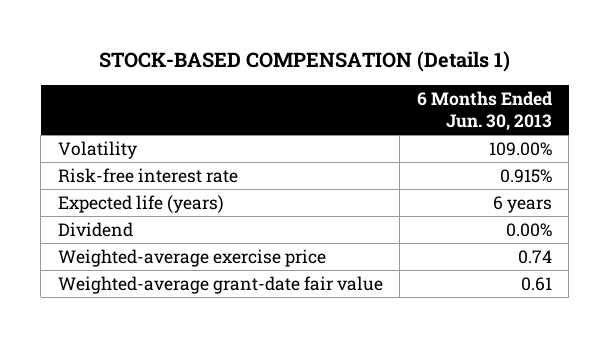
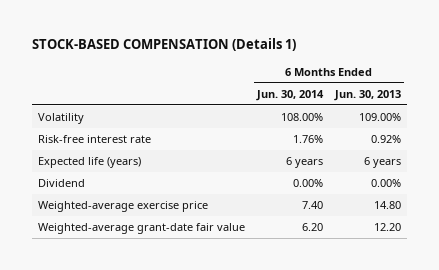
none -> [255,89,324,101] Jun. 30, 2014
[499,168,552,183] 0.915% -> [370,134,401,143] 0.92%
[517,249,552,264] 0.74 -> [373,200,401,209] 14.80
[520,276,552,291] 0.61 -> [373,222,401,231] 12.20

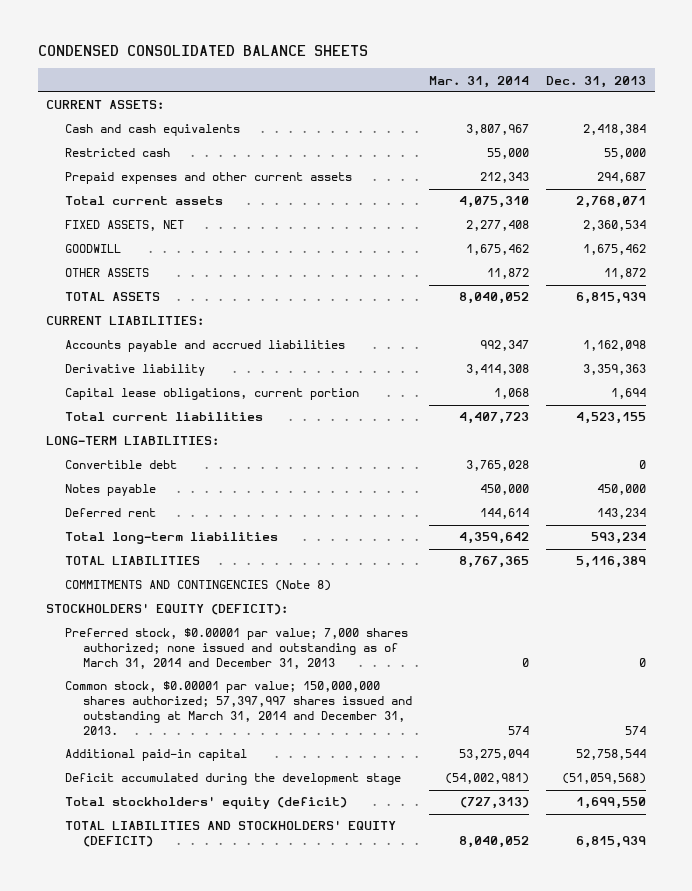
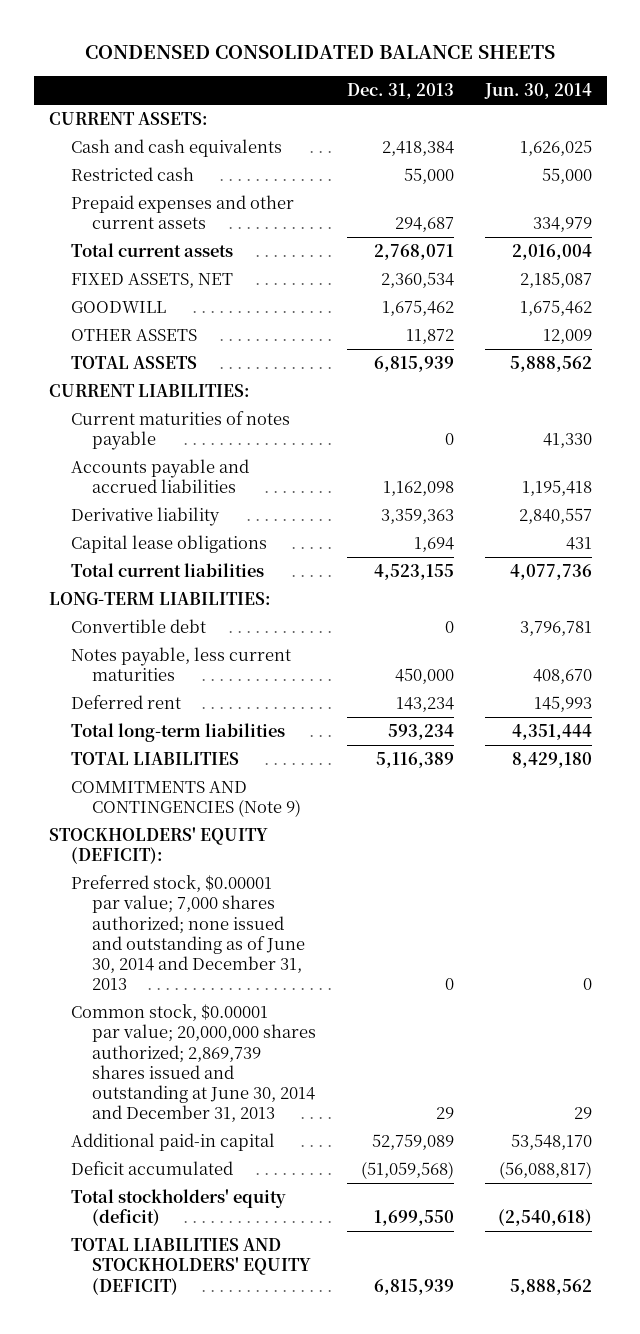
[428,75,529,88] Mar. 31, 2014 -> none
none -> [483,83,592,100] Jun. 30, 2014
none -> [70,411,290,451] Current maturities of notes payable
[64,388,359,401] Capital lease obligations, current portion -> [70,535,267,554] Capital lease obligations
[64,484,156,497] Notes payable -> [70,647,291,682] Notes payable, less current maturities
[64,580,331,592] COMMITMENTS AND CONTINGENCIES (Note 8) -> [70,781,302,818] COMMITMENTS AND CONTINGENCIES (Note 9)
[64,628,408,670] Preferred stock, $0.00001 par value; 7,000 shares authorized; none issued and outstanding as of March 31, 2014 and December 31, 2013 -> [70,875,306,991] Preferred stock, $0.00001 par value; 7,000 shares authorized; none issued and outstanding as of June 30, 2014 and December 31, 2013
[64,681,412,736] Common stock, $0.00001 par value; 150,000,000 shares authorized; 57,397,997 shares issued and outstanding at March 31, 2014 and December 31, 2013. -> [70,1004,317,1123] Common stock, $0.00001 par value; 20,000,000 shares authorized; 2,869,739 shares issued and outstanding at June 30, 2014 and December 31, 2013
[625,726,647,736] 574 -> [436,1107,455,1120] 29
[576,749,647,761] 52,758,544 -> [372,1134,455,1151] 52,759,089
[64,773,401,786] Deficit accumulated during the development stage -> [70,1161,233,1176] Deficit accumulated

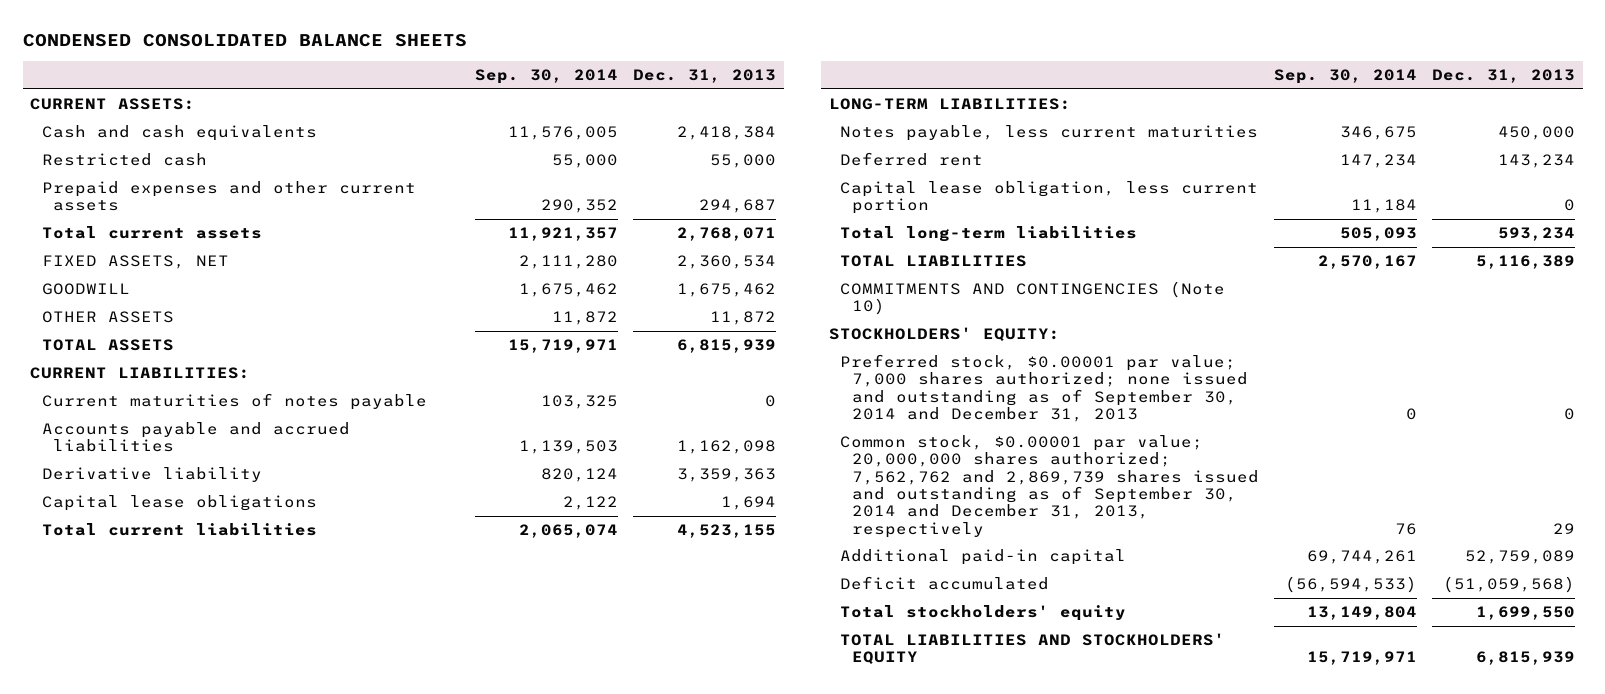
[483,83,592,100] Jun. 30, 2014 -> none
none -> [475,68,619,84] Sep. 30, 2014
[70,619,206,634] Convertible debt -> none
none -> [840,181,1259,215] Capital lease obligation, less current portion
[70,781,302,818] COMMITMENTS AND CONTINGENCIES (Note 9) -> [840,281,1226,316] COMMITMENTS AND CONTINGENCIES (Note 10)
[48,827,268,865] STOCKHOLDERS' EQUITY (DEFICIT): -> [829,327,1061,343] STOCKHOLDERS' EQUITY:
[70,875,306,991] Preferred stock, $0.00001 par value; 7,000 shares authorized; none issued and outstanding as of June 30, 2014 and December 31, 2013 -> [840,354,1248,423] Preferred stock, $0.00001 par value; 7,000 shares authorized; none issued and outstanding as of September 30, 2014 and December 31, 2013
[70,1004,317,1123] Common stock, $0.00001 par value; 20,000,000 shares authorized; 2,869,739 shares issued and outstanding at June 30, 2014 and December 31, 2013 -> [840,435,1259,538] Common stock, $0.00001 par value; 20,000,000 shares authorized; 7,562,762 and 2,869,739 shares issued and outstanding as of September 30, 2014 and December 31, 2013, respectively
[70,1189,286,1227] Total stockholders' equity (deficit) -> [840,605,1127,622] Total stockholders' equity
[70,1238,312,1295] TOTAL LIABILITIES AND STOCKHOLDERS' EQUITY (DEFICIT) -> [840,633,1226,666] TOTAL LIABILITIES AND STOCKHOLDERS' EQUITY

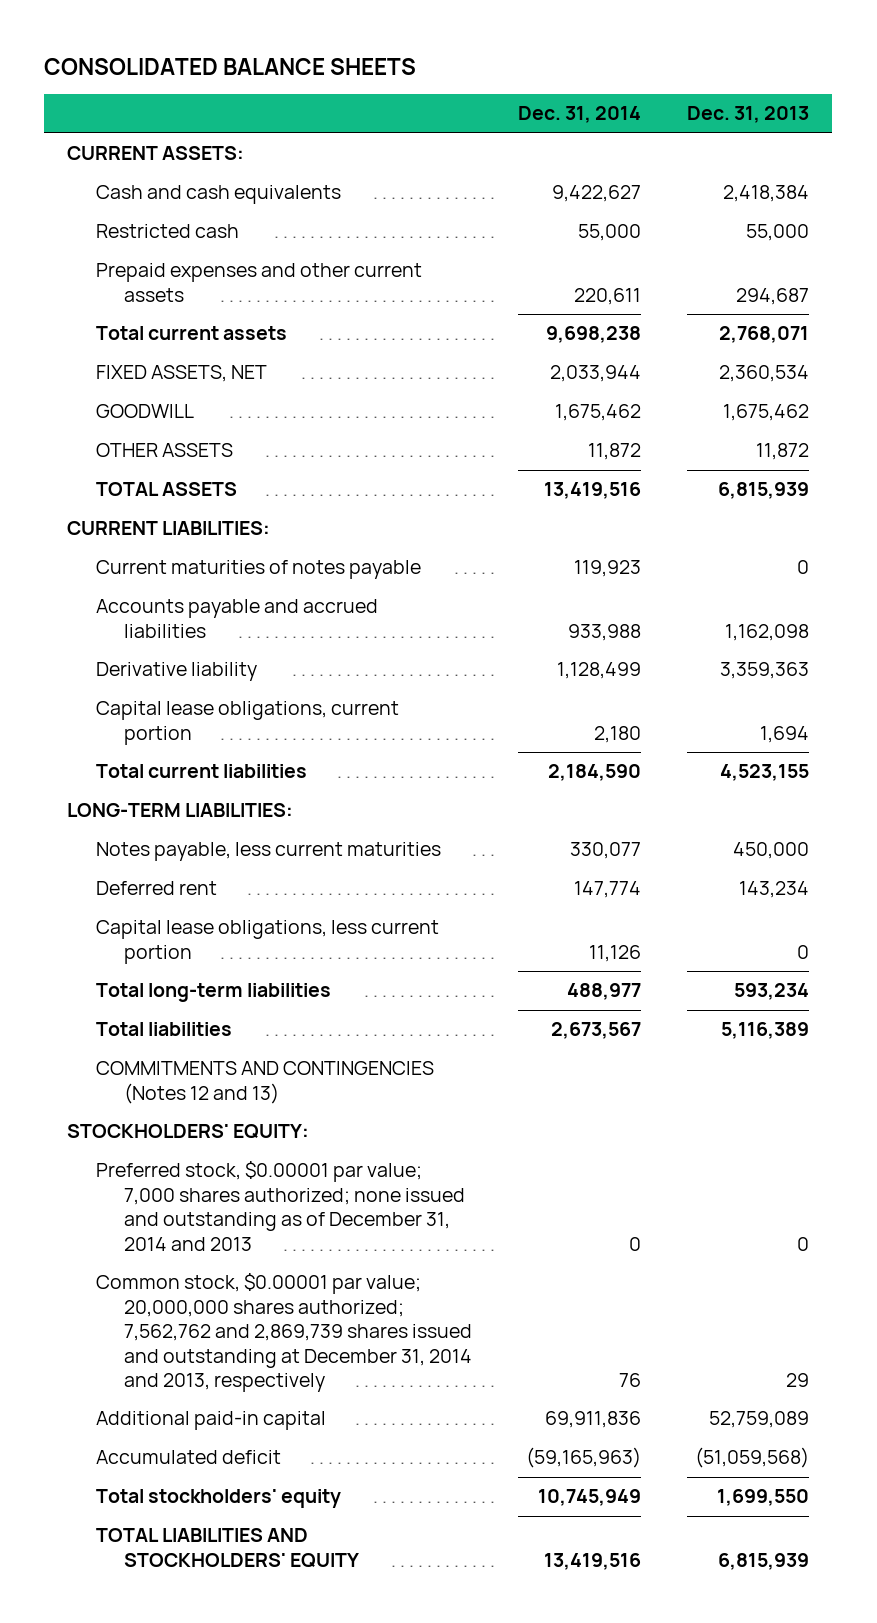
[22,33,467,47] CONDENSED CONSOLIDATED BALANCE SHEETS -> [44,57,417,75] CONSOLIDATED BALANCE SHEETS
[475,68,619,84] Sep. 30, 2014 -> none
none -> [518,106,642,124] Dec. 31, 2014
[41,495,317,512] Capital lease obligations -> [95,701,399,745] Capital lease obligations, current portion
[840,181,1259,215] Capital lease obligation, less current portion -> [95,920,439,964] Capital lease obligations, less current portion
[840,255,1028,268] TOTAL LIABILITIES -> [95,1022,232,1037] Total liabilities
[840,281,1226,316] COMMITMENTS AND CONTINGENCIES (Note 10) -> [95,1061,434,1104] COMMITMENTS AND CONTINGENCIES (Notes 12 and 13)
[840,354,1248,423] Preferred stock, $0.00001 par value; 7,000 shares authorized; none issued and outstanding as of September 30, 2014 and December 31, 2013 -> [95,1161,466,1251] Preferred stock, $0.00001 par value; 7,000 shares authorized; none issued and outstanding as of December 31, 2014 and 2013
[840,435,1259,538] Common stock, $0.00001 par value; 20,000,000 shares authorized; 7,562,762 and 2,869,739 shares issued and outstanding as of September 30, 2014 and December 31, 2013, respectively -> [95,1273,473,1393] Common stock, $0.00001 par value; 20,000,000 shares authorized; 7,562,762 and 2,869,739 shares issued and outstanding at December 31, 2014 and 2013, respectively
[840,576,1050,591] Deficit accumulated -> [95,1450,281,1465] Accumulated deficit

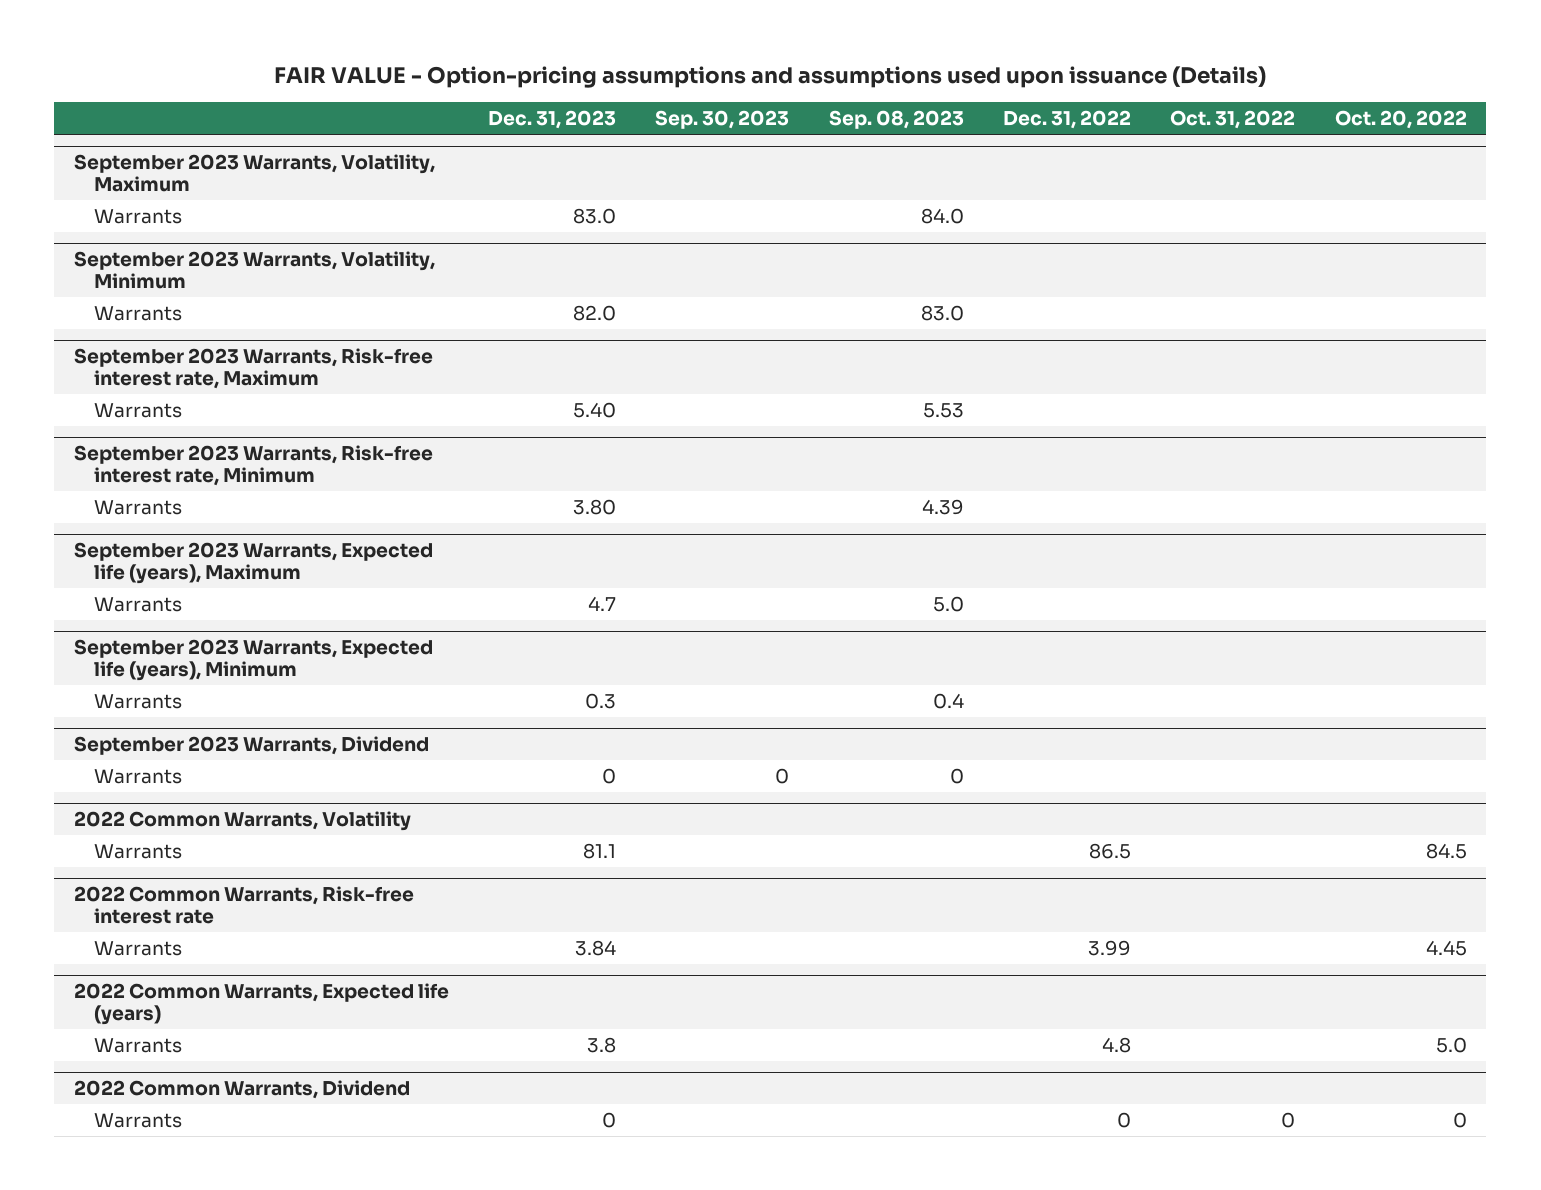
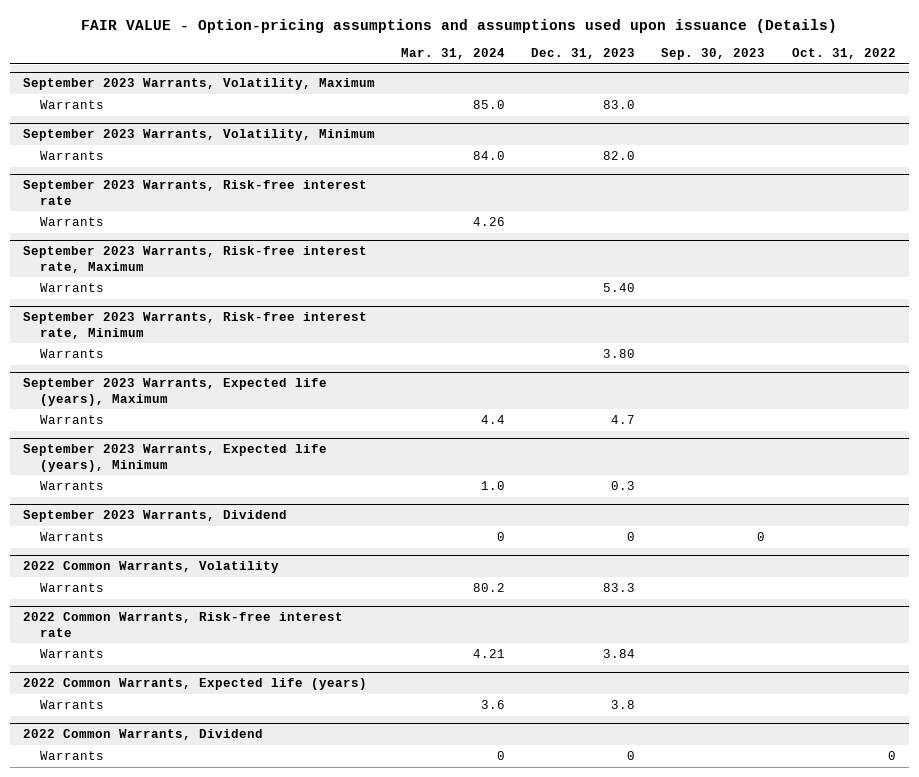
[828,110,964,130] Sep. 08, 2023 -> none
[1003,110,1132,130] Dec. 31, 2022 -> none
[1334,110,1467,130] Oct. 20, 2022 -> none
none -> [401,48,506,60] Mar. 31, 2024
none -> [23,180,368,205] September 2023 Warrants, Risk-free interest rate
none -> [40,216,105,226] Warrants
[583,842,617,859] 81.1 -> [603,582,636,592] 83.3

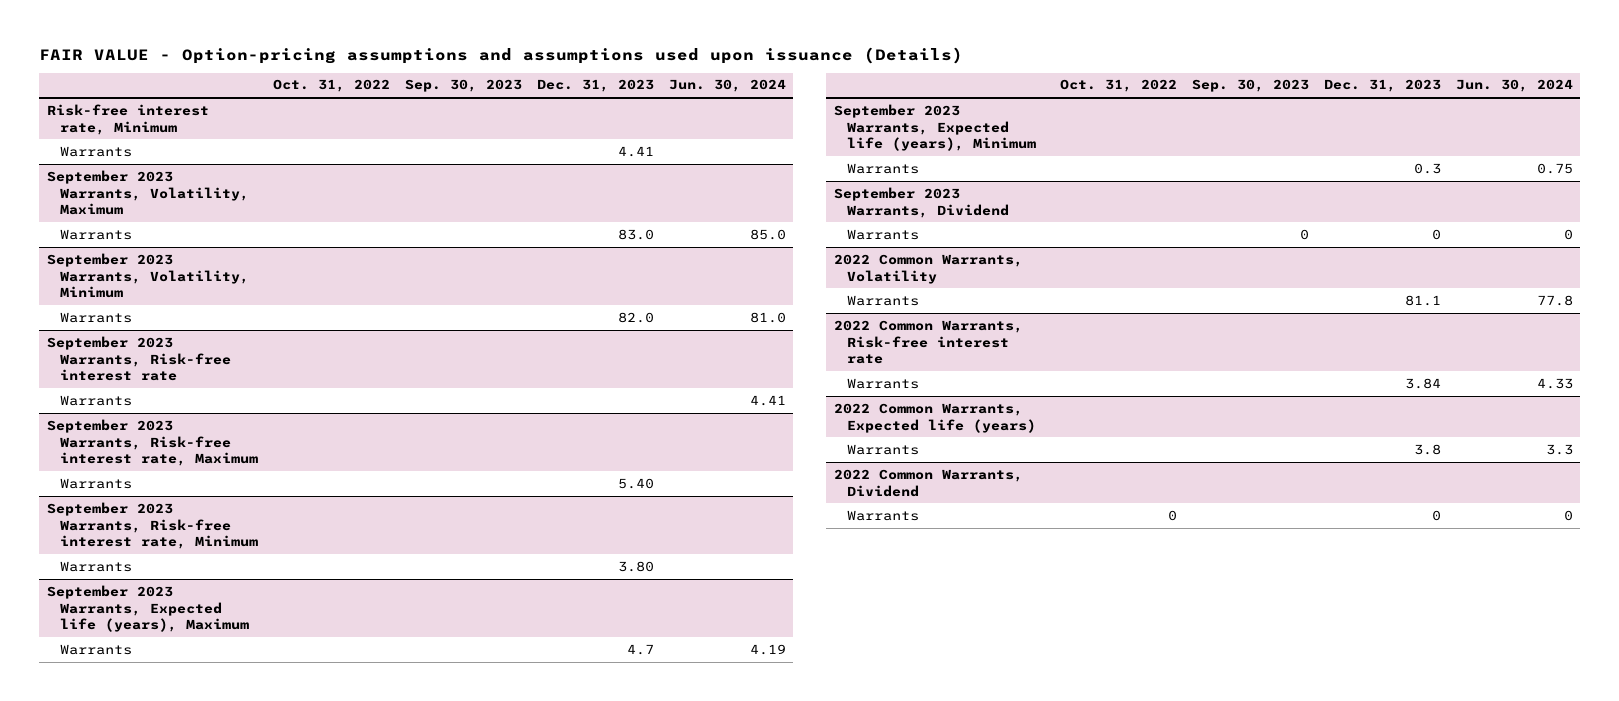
[401,48,506,60] Mar. 31, 2024 -> none
none -> [668,79,786,93] Jun. 30, 2024
none -> [46,103,209,135] Risk-free interest rate, Minimum
none -> [59,145,132,157] Warrants
[603,582,636,592] 83.3 -> [1404,294,1441,306] 81.1

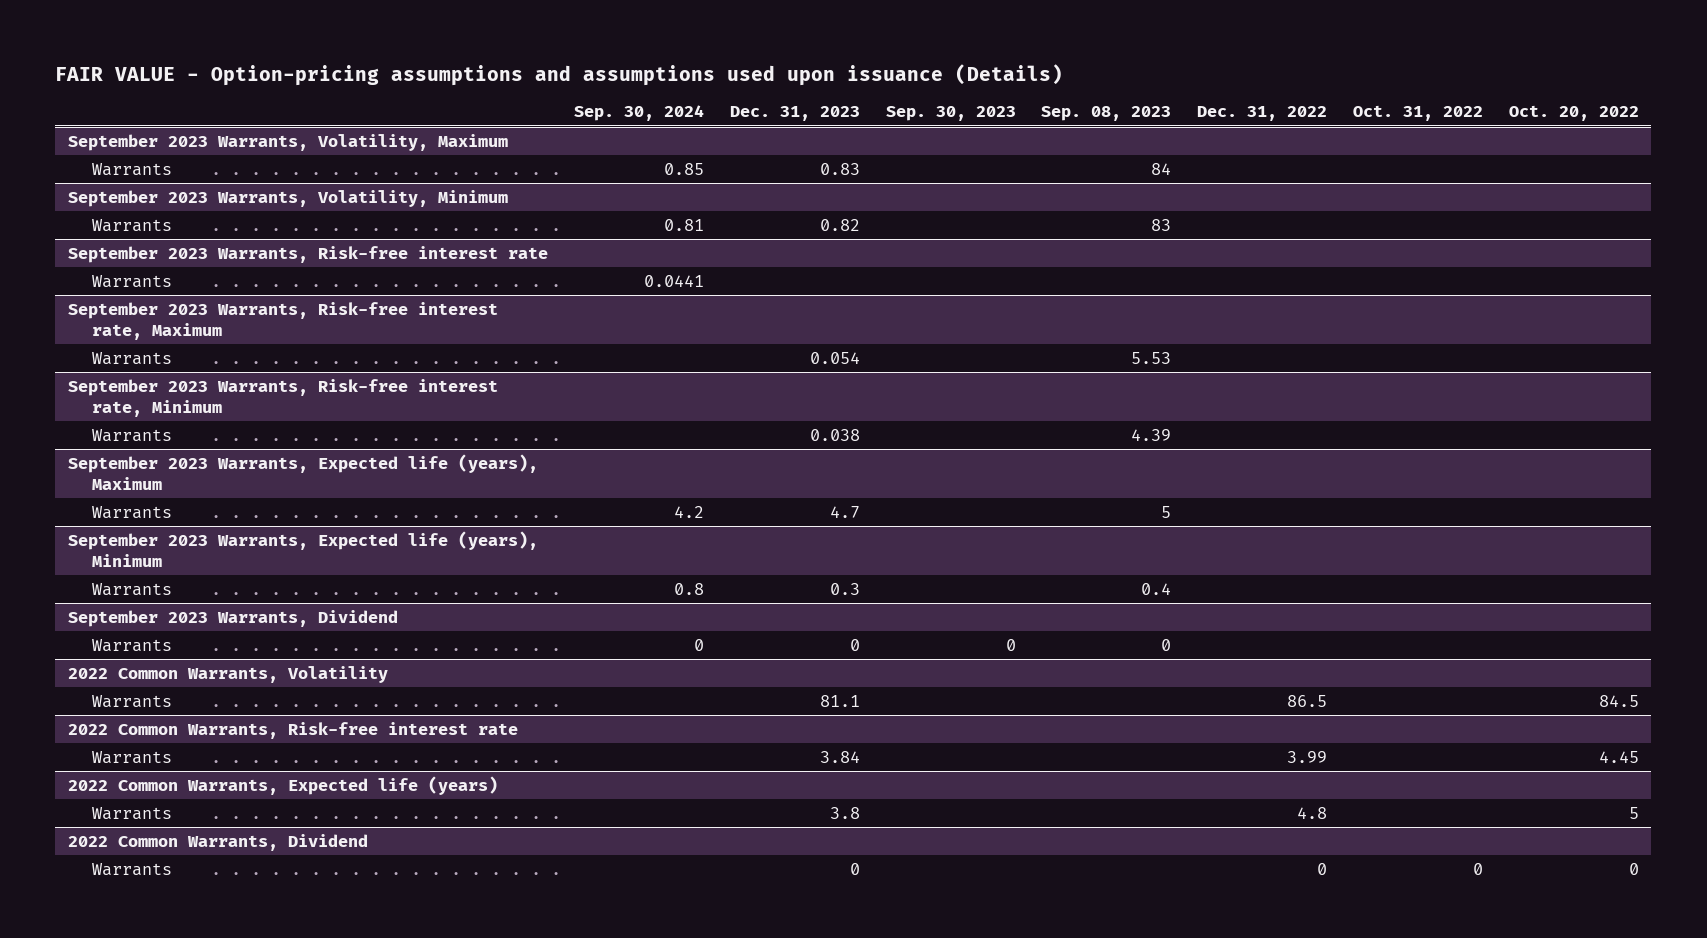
[668,79,786,93] Jun. 30, 2024 -> none
none -> [574,105,705,122] Sep. 30, 2024
none -> [1041,106,1172,122] Sep. 08, 2023
none -> [1197,106,1328,122] Dec. 31, 2022
none -> [1508,105,1639,122] Oct. 20, 2022
[46,103,209,135] Risk-free interest rate, Minimum -> none
[59,145,132,157] Warrants -> none
[617,228,654,240] 83.0 -> [819,162,860,175] 0.83
[617,311,654,323] 82.0 -> [819,218,860,231] 0.82
[617,477,654,489] 5.40 -> [809,351,860,364] 0.054
[617,560,654,572] 3.80 -> [809,428,860,441] 0.038

